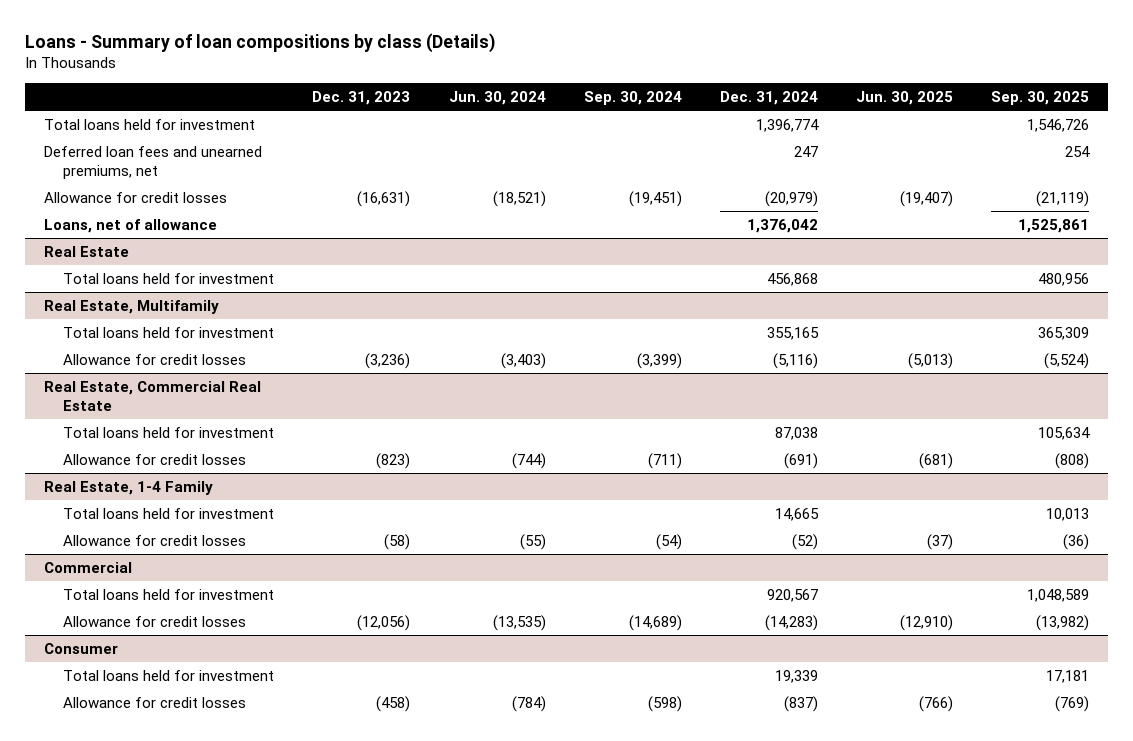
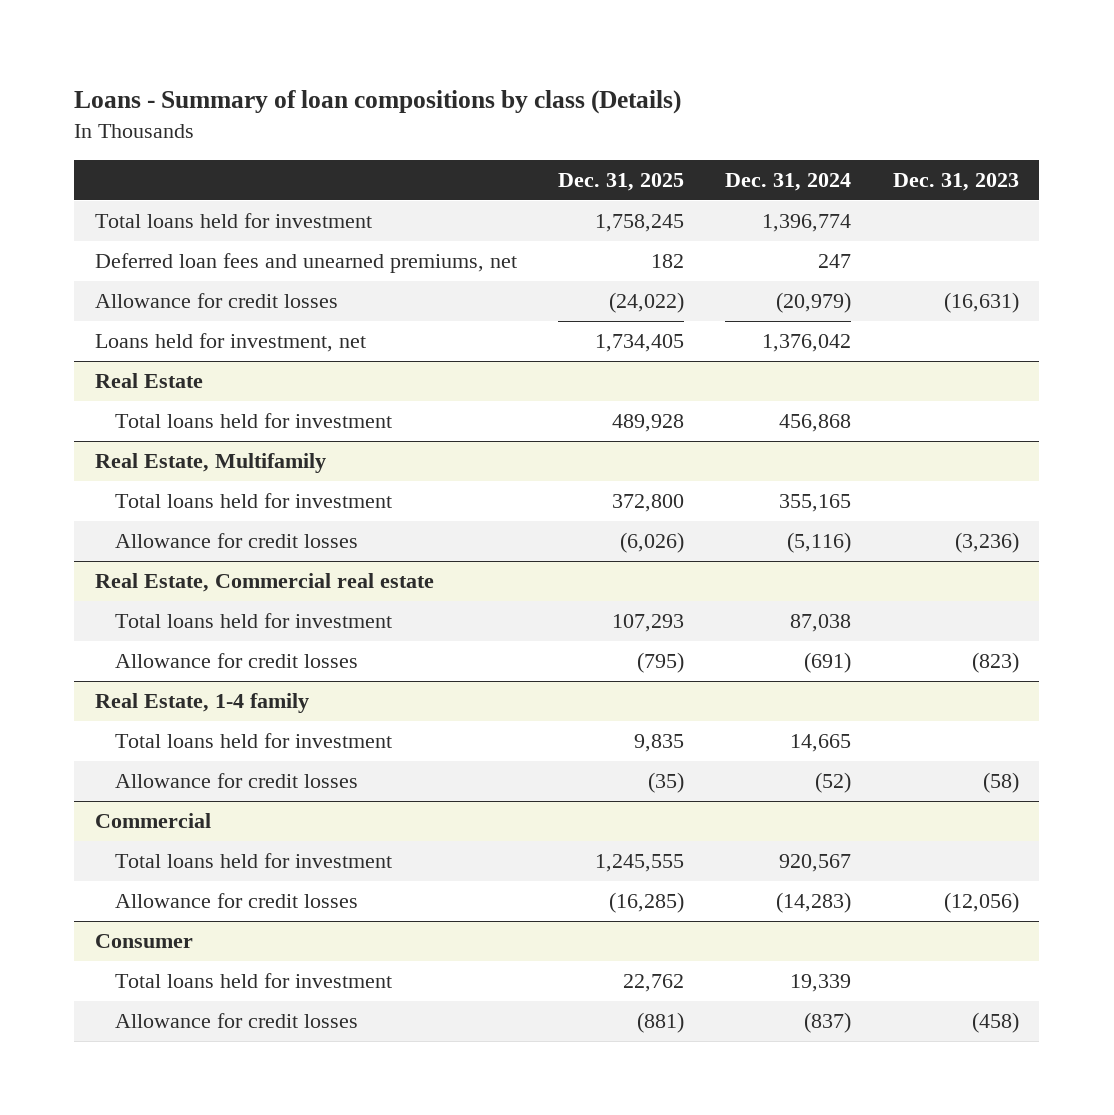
[448,91,546,106] Jun. 30, 2024 -> none
[583,91,682,106] Sep. 30, 2024 -> none
[856,91,954,106] Jun. 30, 2025 -> none
[991,91,1090,106] Sep. 30, 2025 -> none
none -> [558,172,685,191] Dec. 31, 2025
[43,218,217,233] Loans, net of allowance -> [94,332,366,352] Loans held for investment, net
[43,380,261,411] Real Estate, Commercial Real Estate -> [94,572,434,592] Real Estate, Commercial real estate
[43,480,213,495] Real Estate, 1-4 Family -> [94,692,309,713] Real Estate, 1-4 family

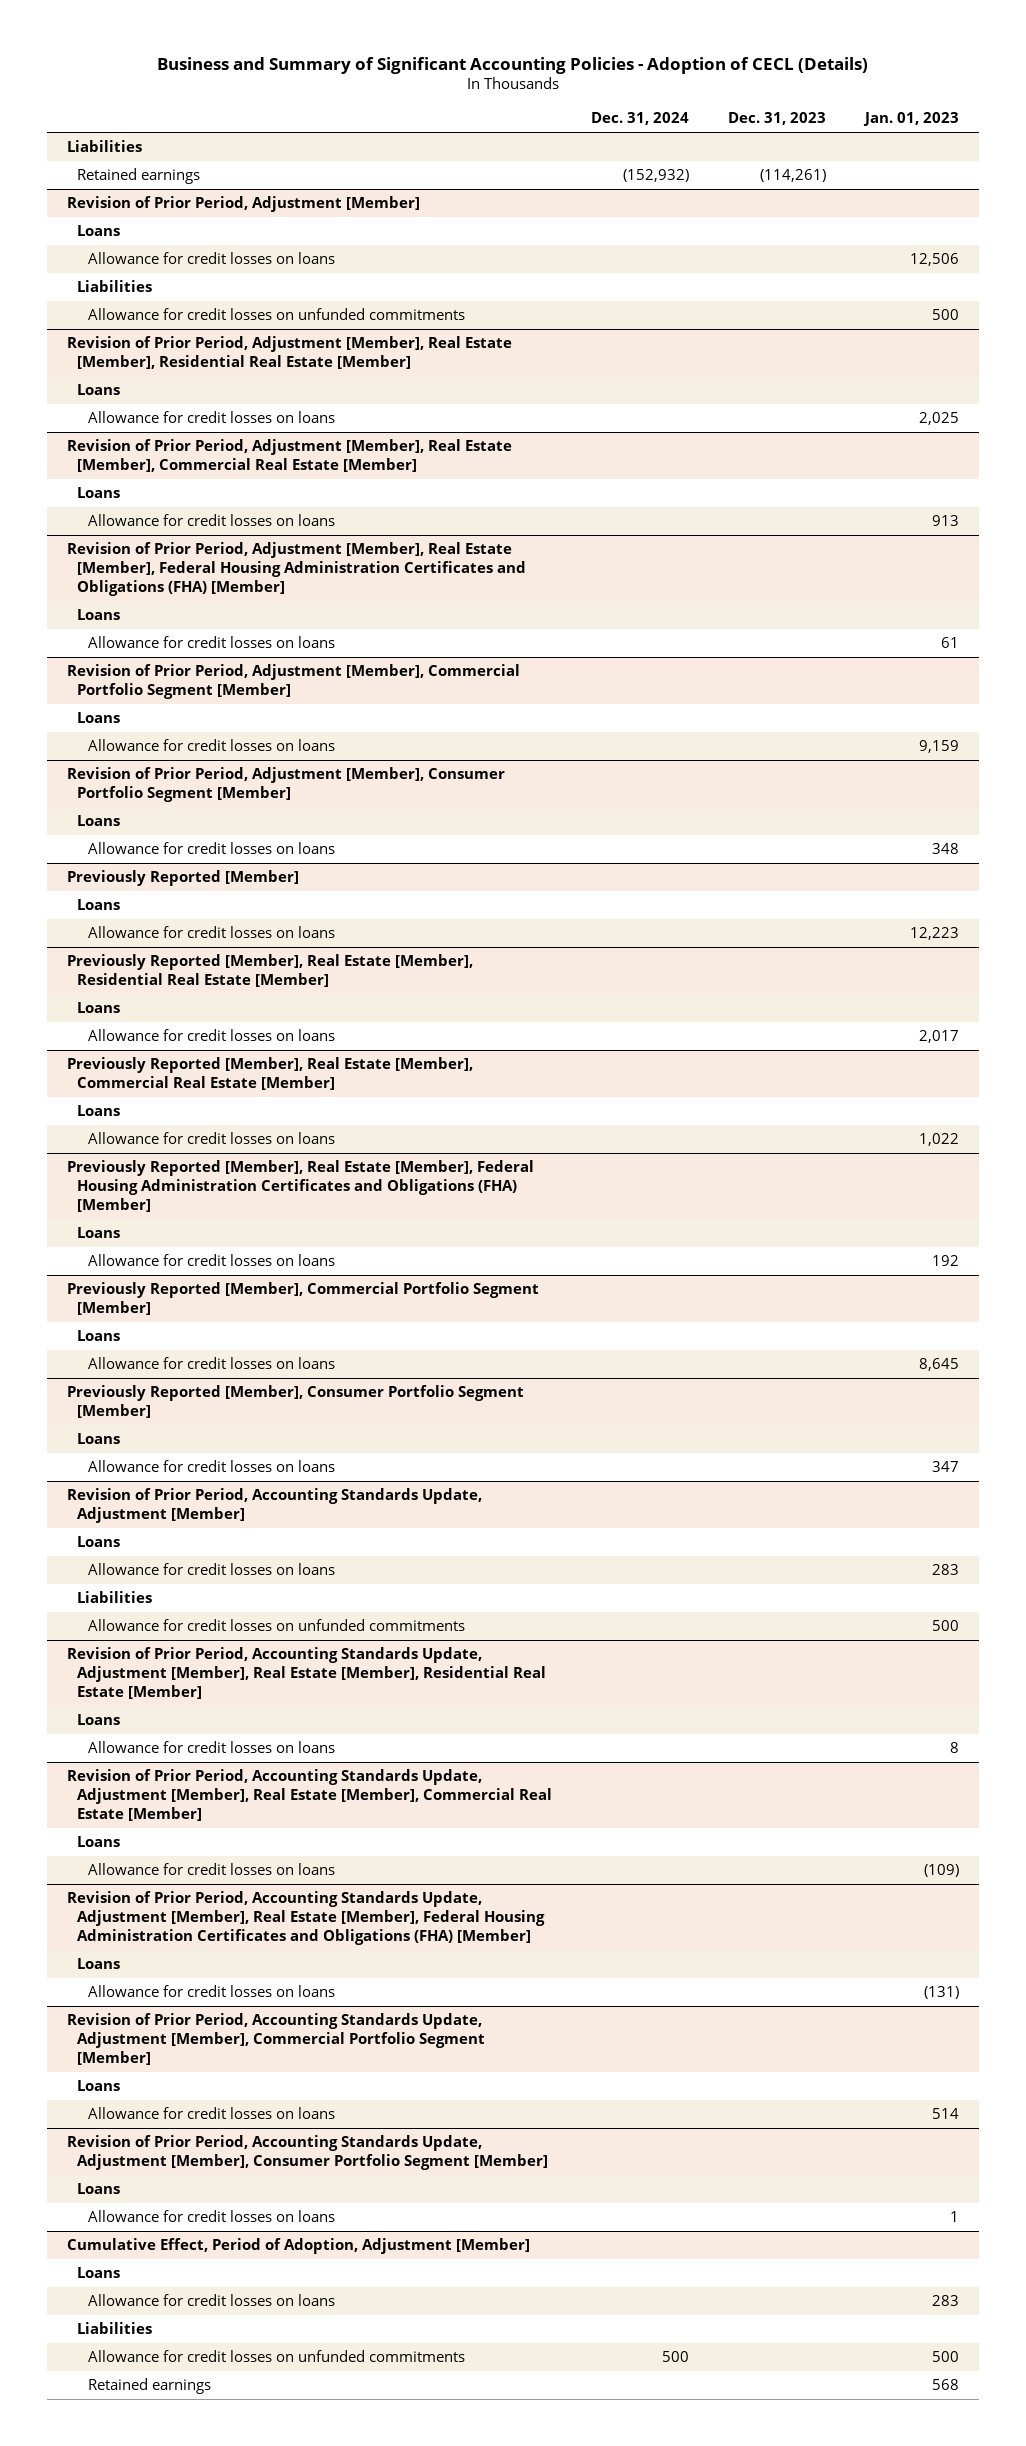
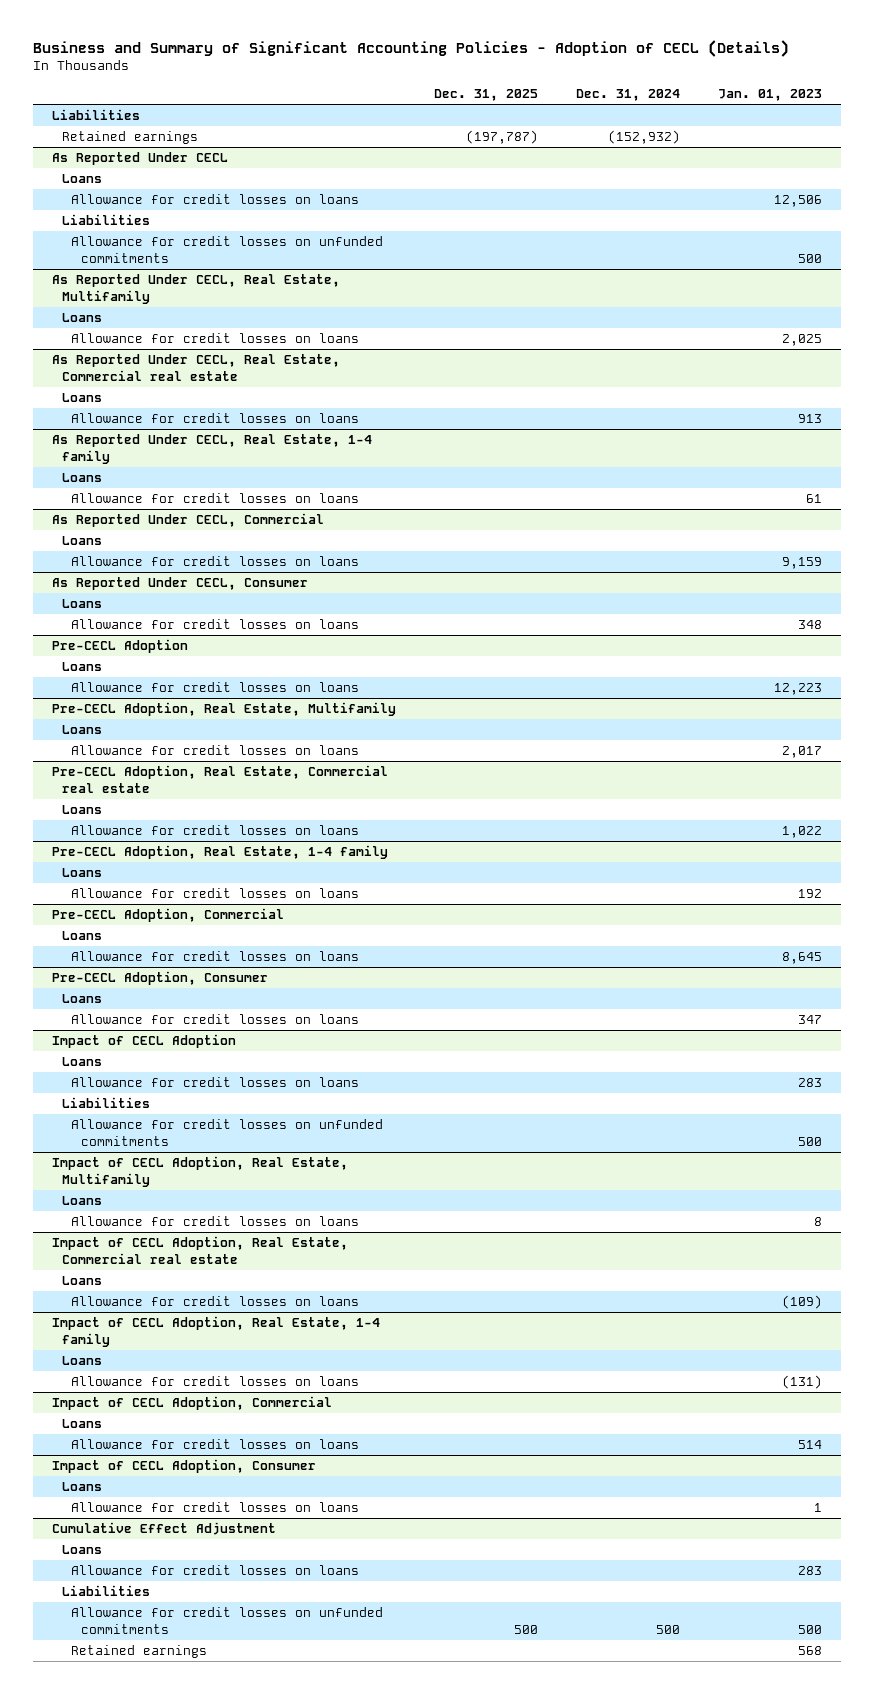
[728,112,827,126] Dec. 31, 2023 -> none
none -> [433,89,538,102] Dec. 31, 2025
[66,196,420,213] Revision of Prior Period, Adjustment [Member] -> [51,152,228,166] As Reported Under CECL
[66,336,512,370] Revision of Prior Period, Adjustment [Member], Real Estate [Member], Residential Real Estate [Member] -> none
none -> [51,274,340,304] As Reported Under CECL, Real Estate, Multifamily
[66,439,512,473] Revision of Prior Period, Adjustment [Member], Real Estate [Member], Commercial Real Estate [Member] -> none
none -> [51,354,340,381] As Reported Under CECL, Real Estate, Commercial real estate
[66,542,527,596] Revision of Prior Period, Adjustment [Member], Real Estate [Member], Federal Housing Administration Certificates and Obligations (FHA) [Member] -> none
none -> [51,434,372,464] As Reported Under CECL, Real Estate, 1-4 family
[66,664,520,700] Revision of Prior Period, Adjustment [Member], Commercial Portfolio Segment [Member] -> none
none -> [51,513,324,528] As Reported Under CECL, Commercial
[66,767,505,803] Revision of Prior Period, Adjustment [Member], Consumer Portfolio Segment [Member] -> none
none -> [51,577,308,591] As Reported Under CECL, Consumer
[66,870,299,887] Previously Reported [Member] -> [51,639,188,654] Pre-CECL Adoption
[66,954,473,988] Previously Reported [Member], Real Estate [Member], Residential Real Estate [Member] -> none
none -> [51,702,396,717] Pre-CECL Adoption, Real Estate, Multifamily
[66,1057,473,1091] Previously Reported [Member], Real Estate [Member], Commercial Real Estate [Member] -> none
none -> [51,765,388,793] Pre-CECL Adoption, Real Estate, Commercial real estate
[66,1160,534,1212] Previously Reported [Member], Real Estate [Member], Federal Housing Administration Certificates and Obligations (FHA) [Member] -> none
none -> [51,845,388,860] Pre-CECL Adoption, Real Estate, 1-4 family
[66,1282,539,1316] Previously Reported [Member], Commercial Portfolio Segment [Member] -> none
none -> [51,908,284,923] Pre-CECL Adoption, Commercial
[66,1385,524,1419] Previously Reported [Member], Consumer Portfolio Segment [Member] -> none
none -> [51,971,268,986] Pre-CECL Adoption, Consumer
[66,1488,482,1524] Revision of Prior Period, Accounting Standards Update, Adjustment [Member] -> [51,1034,236,1049] Impact of CECL Adoption
[66,1647,547,1699] Revision of Prior Period, Accounting Standards Update, Adjustment [Member], Real Estate [Member], Residential Real Estate [Member] -> none
none -> [51,1156,348,1187] Impact of CECL Adoption, Real Estate, Multifamily
[66,1769,553,1821] Revision of Prior Period, Accounting Standards Update, Adjustment [Member], Real Estate [Member], Commercial Real Estate [Member] -> none
none -> [51,1236,348,1264] Impact of CECL Adoption, Real Estate, Commercial real estate
[66,1891,546,1945] Revision of Prior Period, Accounting Standards Update, Adjustment [Member], Real Estate [Member], Federal Housing Administration Certificates and Obligations (FHA) [Member] -> none
none -> [51,1316,380,1347] Impact of CECL Adoption, Real Estate, 1-4 family
[66,2013,486,2065] Revision of Prior Period, Accounting Standards Update, Adjustment [Member], Commercial Portfolio Segment [Member] -> none
none -> [51,1396,332,1411] Impact of CECL Adoption, Commercial
[66,2135,549,2171] Revision of Prior Period, Accounting Standards Update, Adjustment [Member], Consumer Portfolio Segment [Member] -> none
none -> [51,1459,316,1474] Impact of CECL Adoption, Consumer
[66,2238,530,2255] Cumulative Effect, Period of Adoption, Adjustment [Member] -> [51,1522,276,1536] Cumulative Effect Adjustment

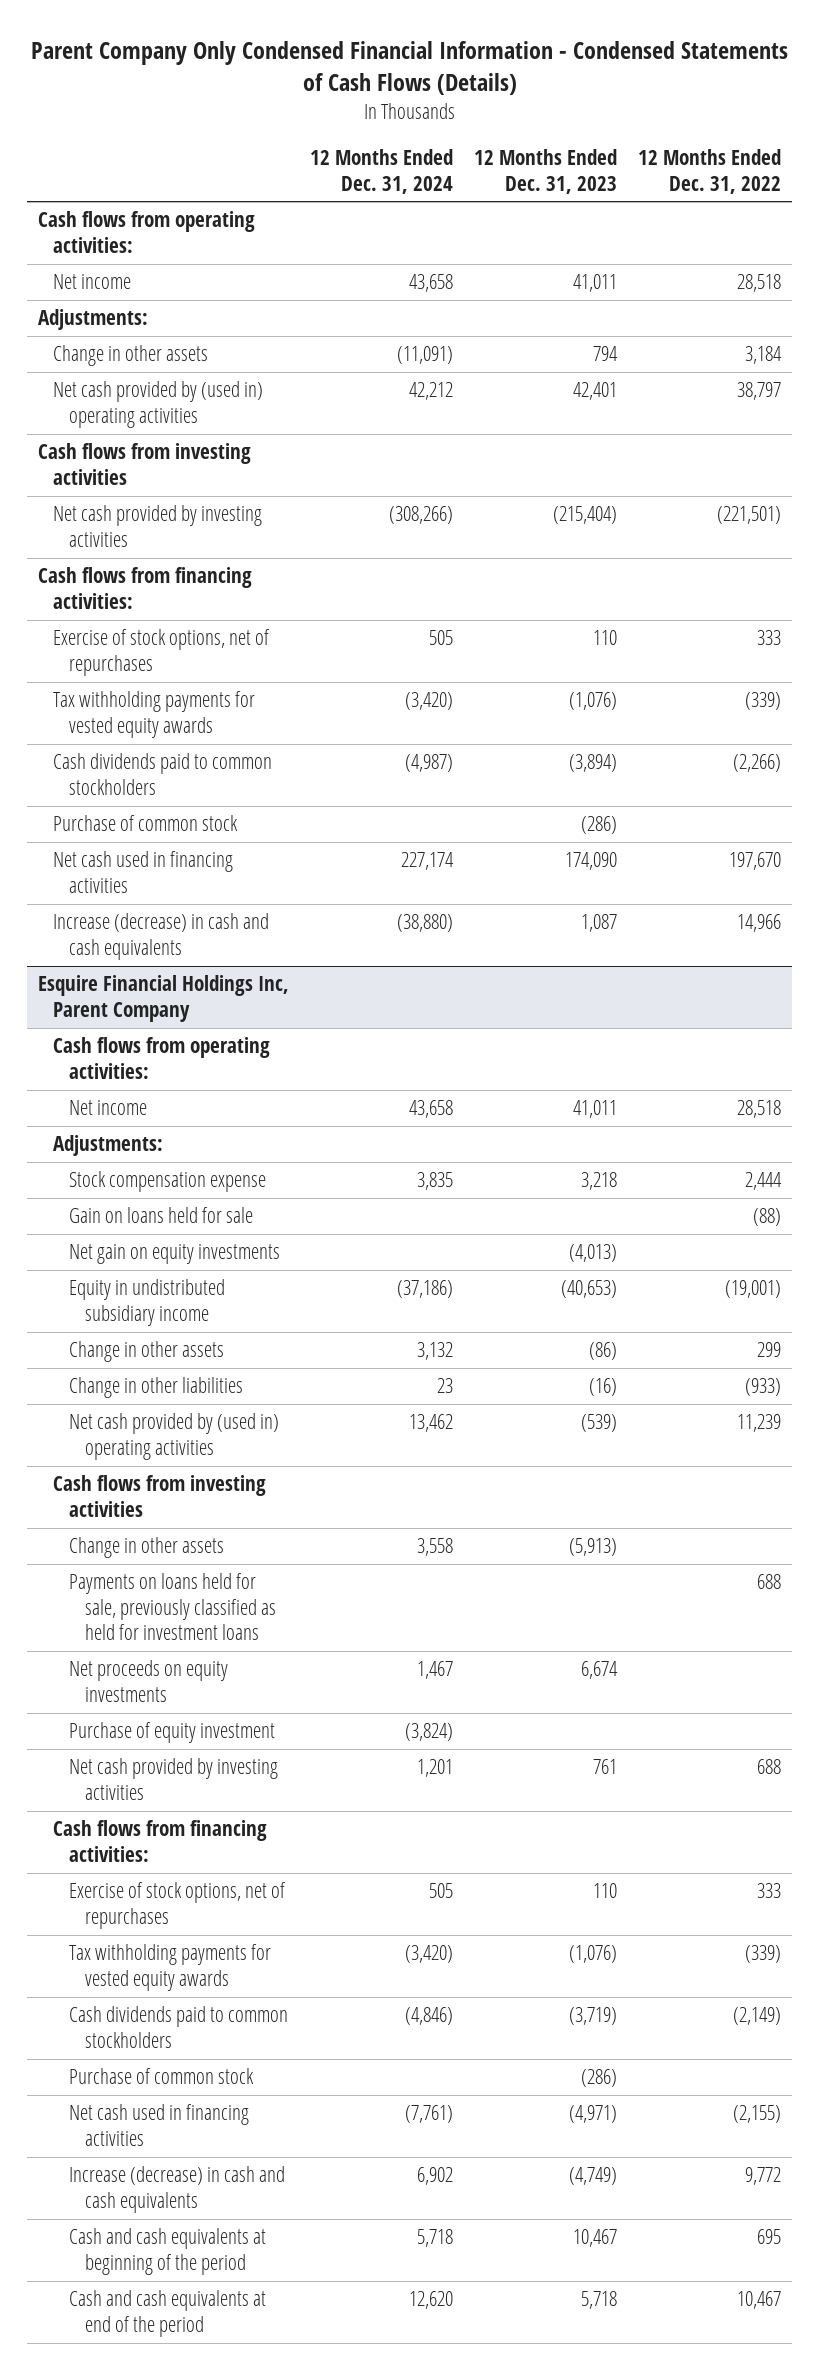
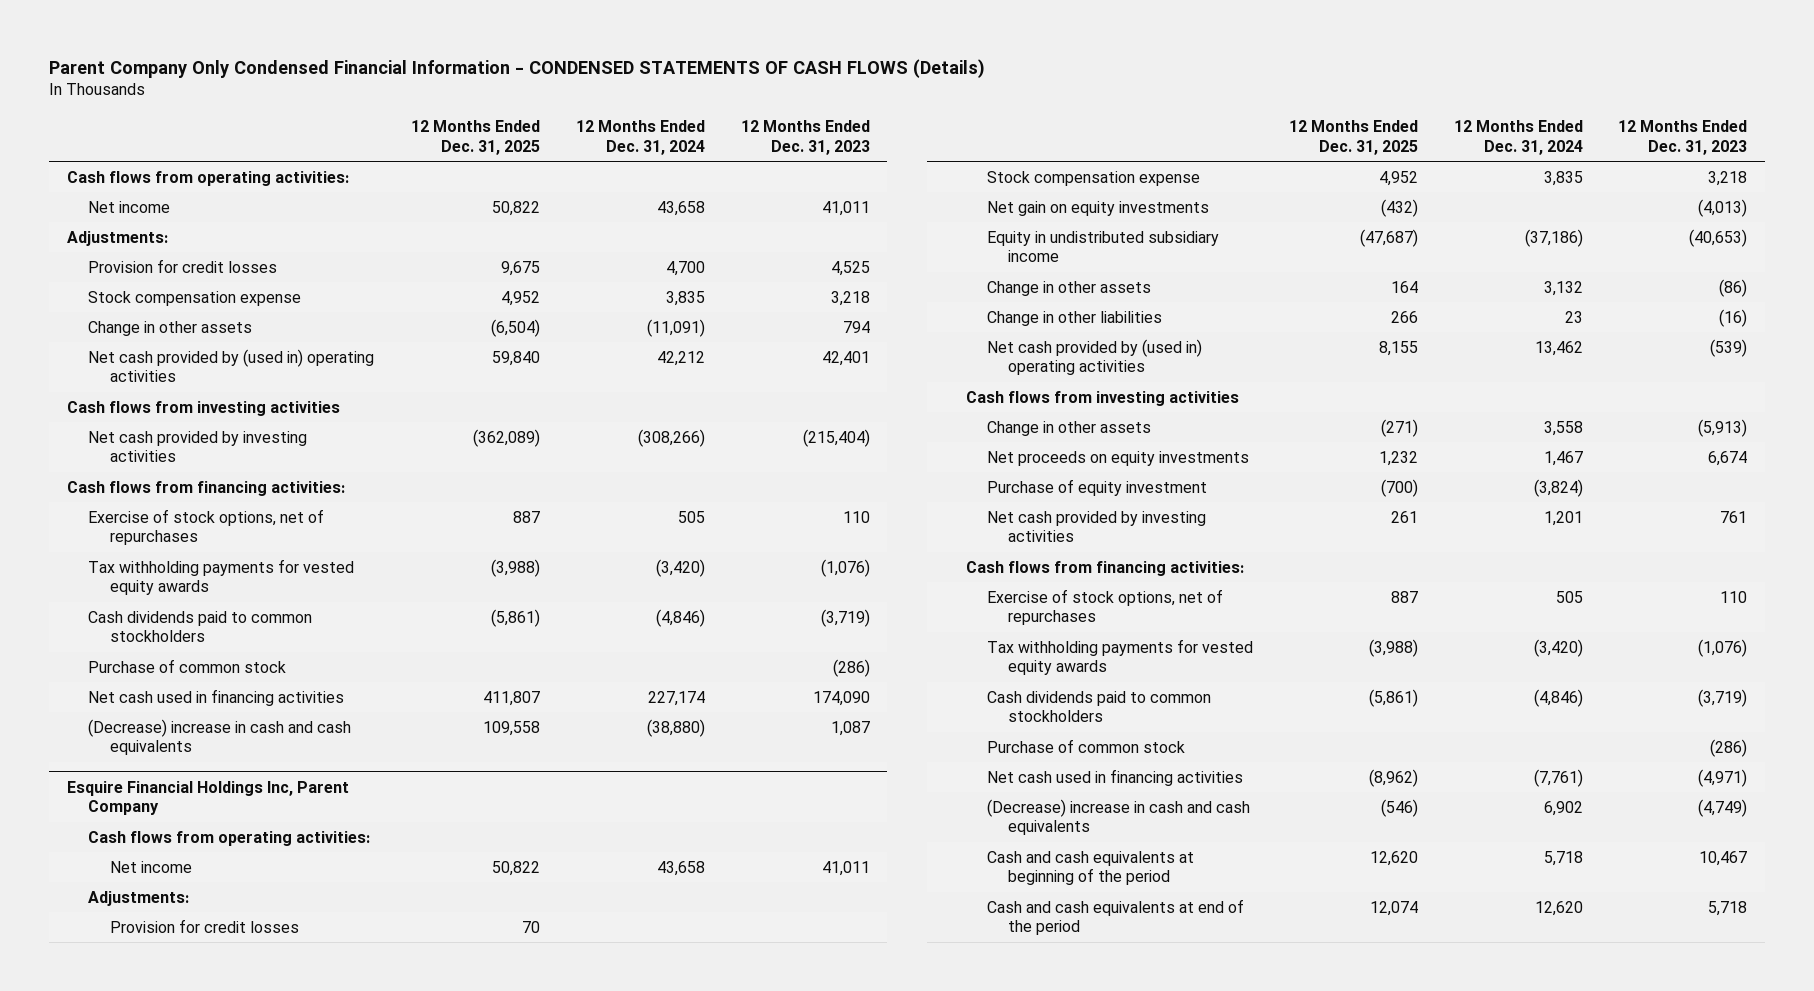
[30,41,788,96] Parent Company Only Condensed Financial Information - Condensed Statements of Cash Flows (Details) -> [49,59,986,79] Parent Company Only Condensed Financial Information - CONDENSED STATEMENTS OF CASH FLOWS (Details)
[638,149,782,194] 12 Months Ended Dec. 31, 2022 -> none
none -> [411,120,541,155] 12 Months Ended Dec. 31, 2025
none -> [88,258,278,273] Provision for credit losses
none -> [88,290,302,306] Stock compensation expense
[404,754,453,773] (4,987) -> [655,608,705,627] (4,846)
[569,754,618,773] (3,894) -> [820,608,870,627] (3,719)
[53,913,270,960] Increase (decrease) in cash and cash equivalents -> [88,718,352,756] (Decrease) increase in cash and cash equivalents
none -> [109,918,299,933] Provision for credit losses
[69,1207,254,1224] Gain on loans held for sale -> none
[69,1573,276,1641] Payments on loans held for sale, previously classified as held for investment loans -> none
[69,2166,286,2213] Increase (decrease) in cash and cash equivalents -> [987,798,1251,836] (Decrease) increase in cash and cash equivalents

